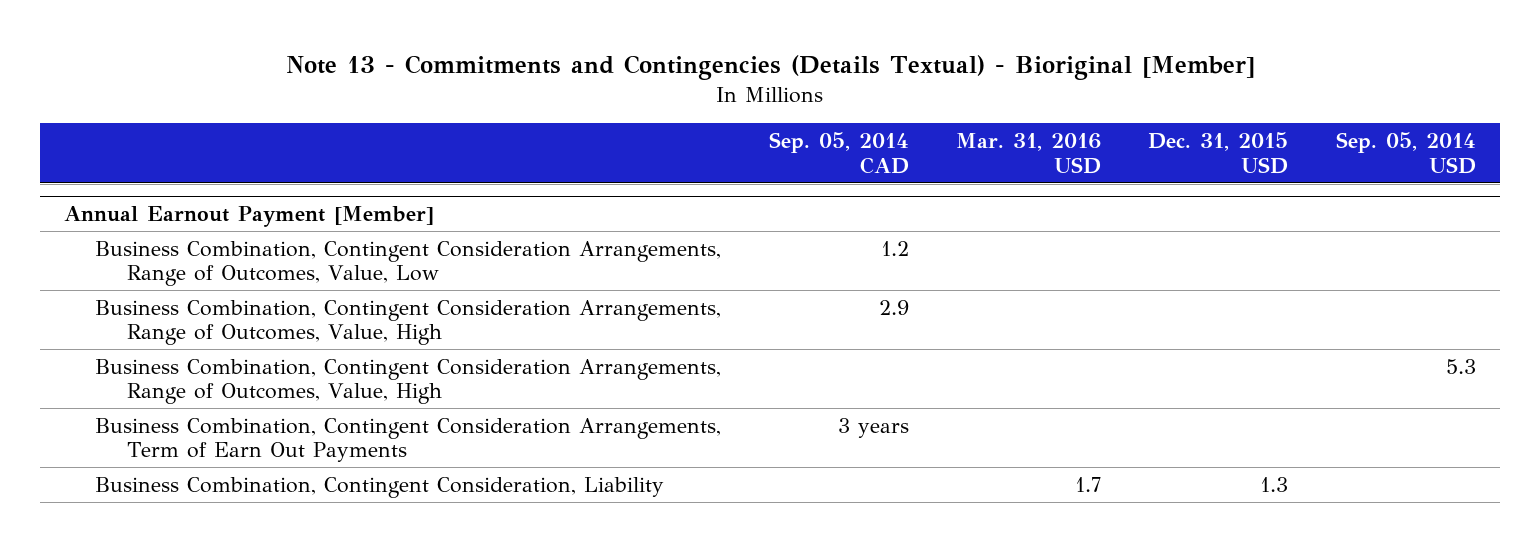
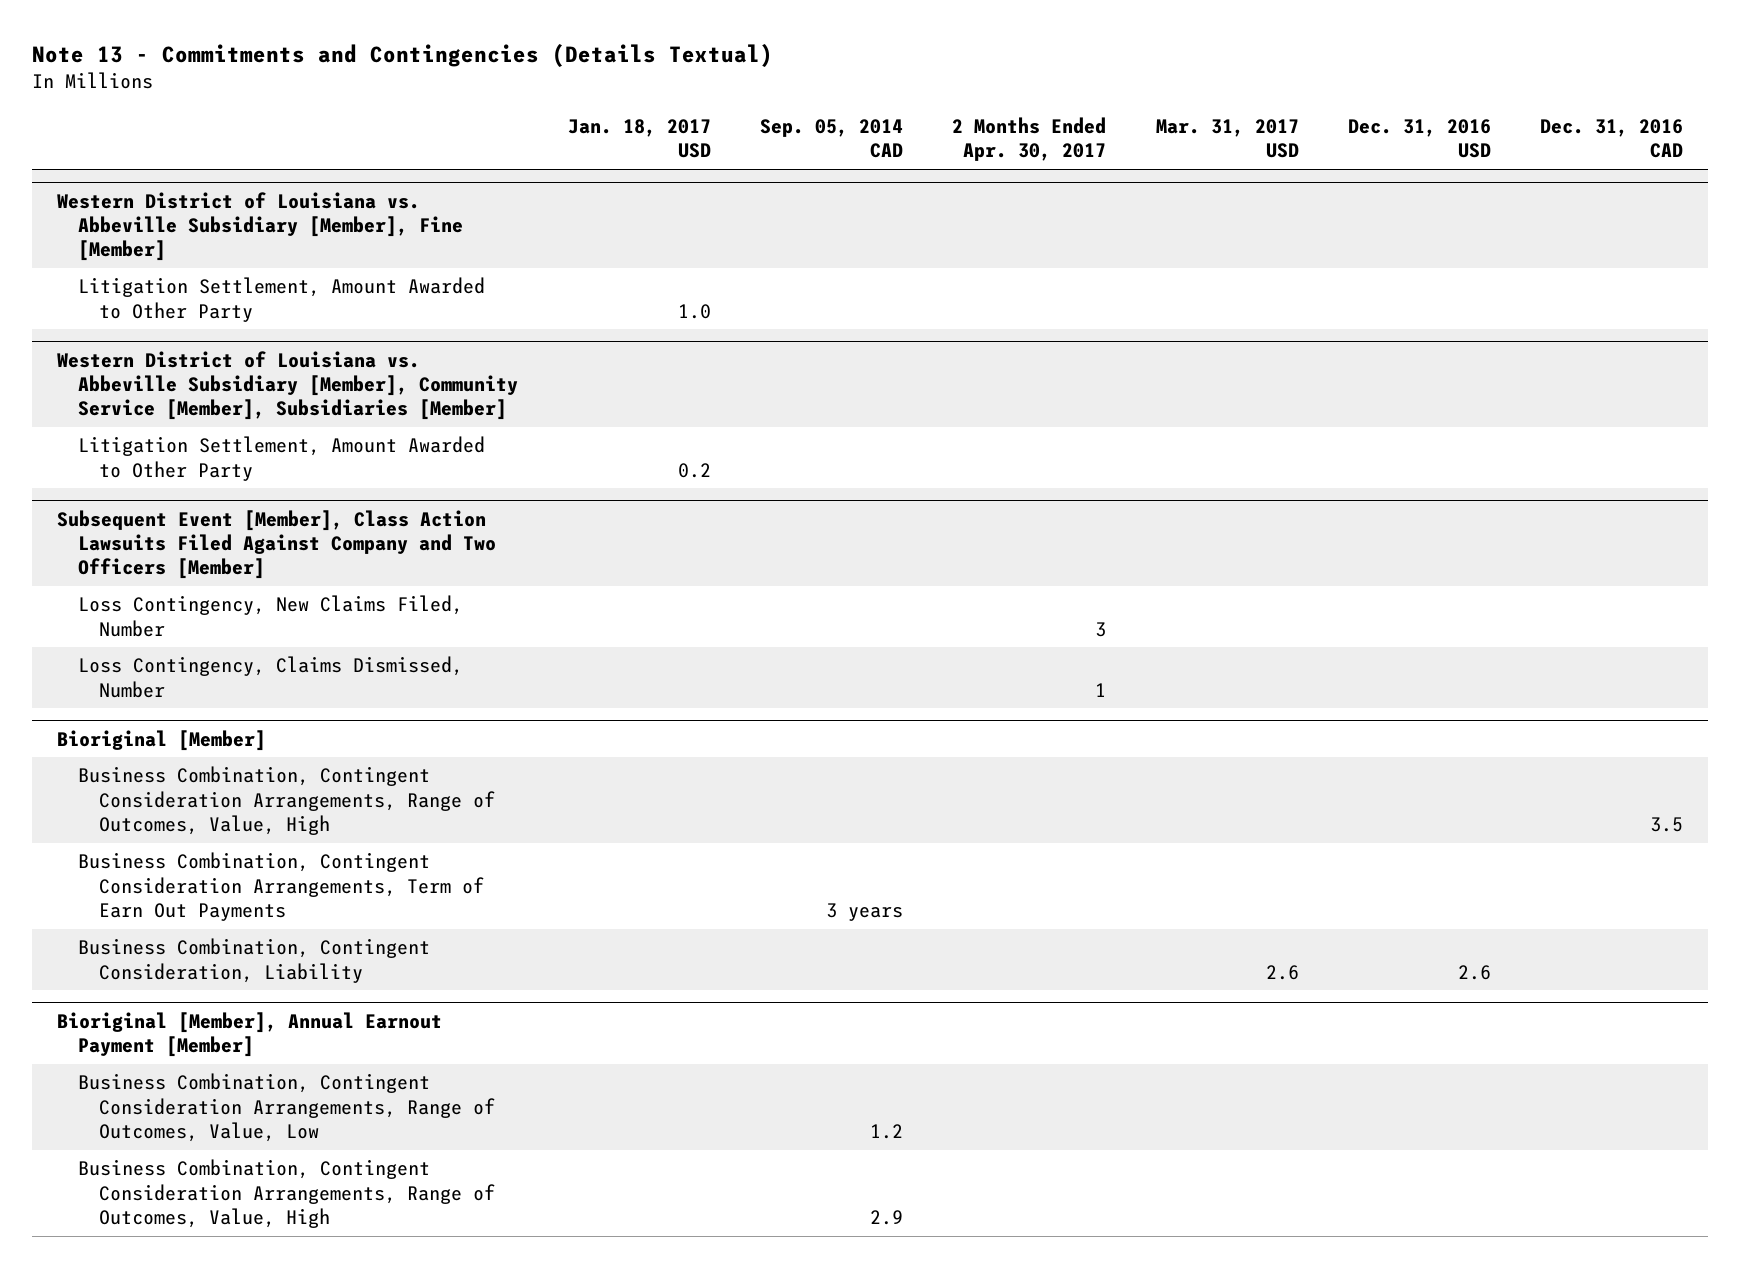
[285,54,1255,80] Note 13 - Commitments and Contingencies (Details Textual) - Bioriginal [Member] -> [32,44,774,68] Note 13 - Commitments and Contingencies (Details Textual)
[955,132,1101,174] Mar. 31, 2016 USD -> none
[1148,131,1289,174] Dec. 31, 2015 USD -> none
[1335,131,1476,174] Sep. 05, 2014 USD -> none
none -> [567,119,711,159] Jan. 18, 2017 USD
none -> [952,117,1107,162] 2 Months Ended Apr. 30, 2017
none -> [1155,119,1299,159] Mar. 31, 2017 USD
none -> [1348,119,1492,159] Dec. 31, 2016 USD
none -> [1540,119,1684,159] Dec. 31, 2016 CAD
[95,240,722,287] Business Combination, Contingent Consideration Arrangements, Range of Outcomes, Value, Low -> none
[95,299,722,346] Business Combination, Contingent Consideration Arrangements, Range of Outcomes, Value, High -> none
none -> [56,191,464,262] Western District of Louisiana vs. Abbeville Subsidiary [Member], Fine [Member]
none -> [78,277,486,322] Litigation Settlement, Amount Awarded to Other Party
none -> [56,350,519,421] Western District of Louisiana vs. Abbeville Subsidiary [Member], Community Service [Member], Subsidiaries [Member]
none -> [78,436,486,481] Litigation Settlement, Amount Awarded to Other Party
none -> [56,509,497,580] Subsequent Event [Member], Class Action Lawsuits Filed Against Company and Two Officers [Member]
none -> [78,595,464,637] Loss Contingency, New Claims Filed, Number
none -> [78,656,464,698] Loss Contingency, Claims Dismissed, Number
[63,206,434,228] Annual Earnout Payment [Member] -> [56,729,266,751] Bioriginal [Member]
none -> [56,1011,442,1057] Bioriginal [Member], Annual Earnout Payment [Member]
none -> [78,1073,496,1142] Business Combination, Contingent Consideration Arrangements, Range of Outcomes, Value, Low
none -> [78,1159,496,1228] Business Combination, Contingent Consideration Arrangements, Range of Outcomes, Value, High

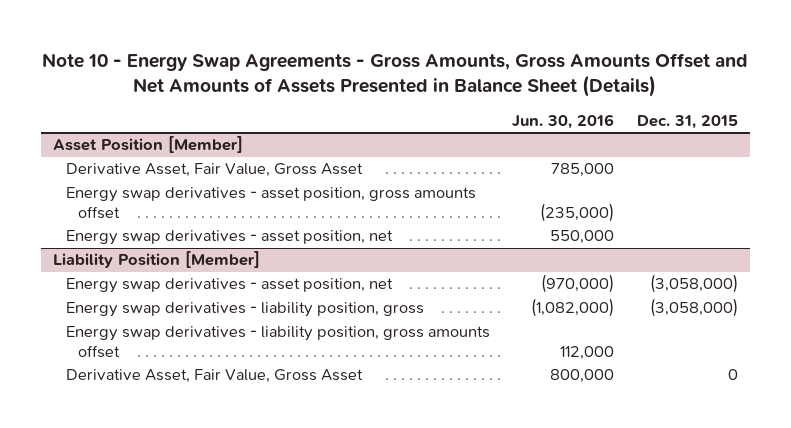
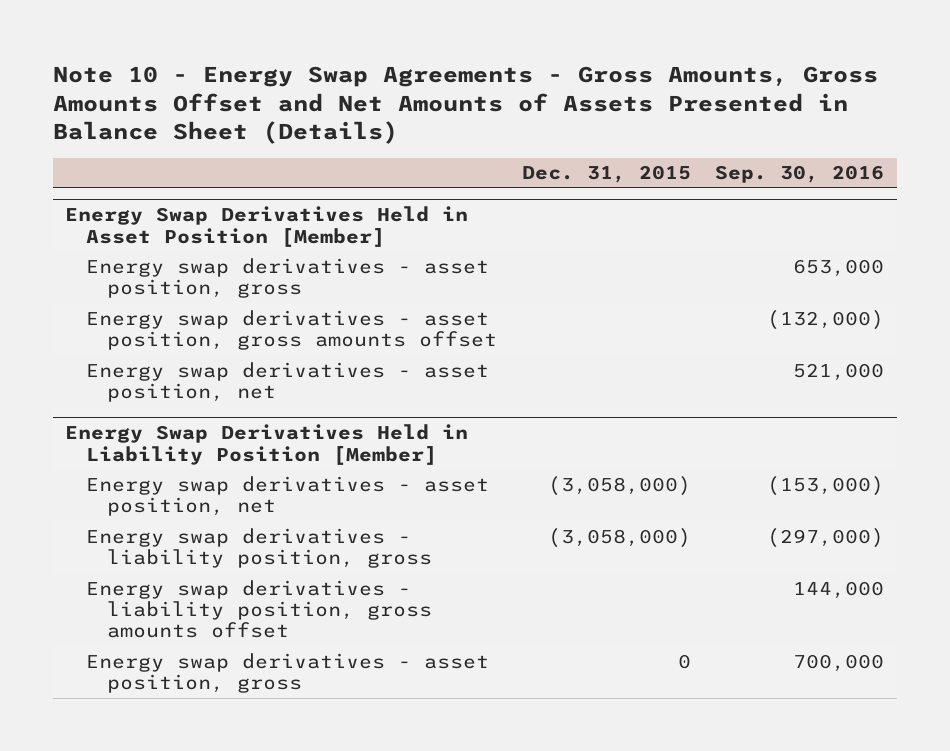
[512,113,615,129] Jun. 30, 2016 -> none
none -> [715,165,885,184] Sep. 30, 2016
[52,136,243,154] Asset Position [Member] -> none
[65,163,363,178] Derivative Asset, Fair Value, Gross Asset -> none
[65,187,476,220] Energy swap derivatives - asset position, gross amounts offset -> none
[65,230,393,246] Energy swap derivatives - asset position, net -> none
none -> [65,206,469,247] Energy Swap Derivatives Held in Asset Position [Member]
none -> [86,257,490,298] Energy swap derivatives - asset position, gross
none -> [86,309,498,350] Energy swap derivatives - asset position, gross amounts offset
none -> [86,361,490,402] Energy swap derivatives - asset position, net
[52,251,260,269] Liability Position [Member] -> [65,424,469,465] Energy Swap Derivatives Held in Liability Position [Member]
[65,369,363,384] Derivative Asset, Fair Value, Gross Asset -> [86,652,490,693] Energy swap derivatives - asset position, gross

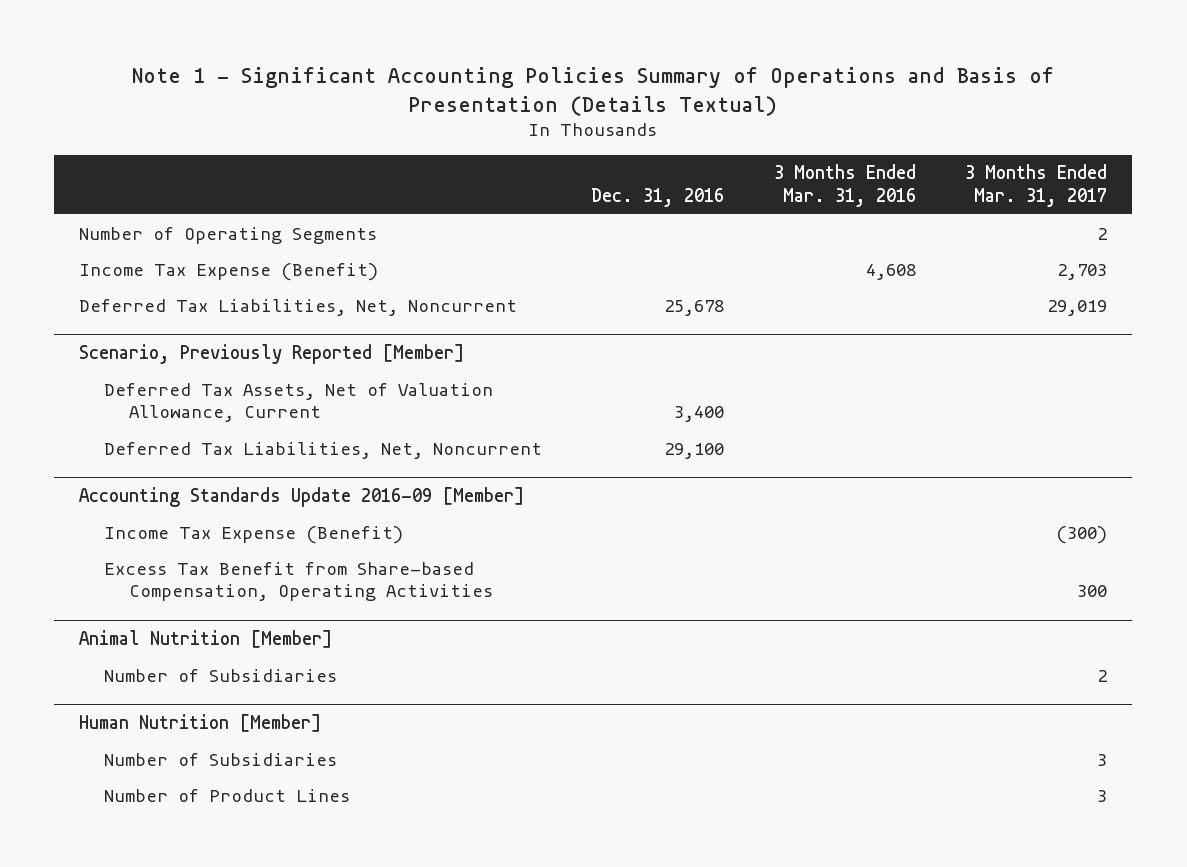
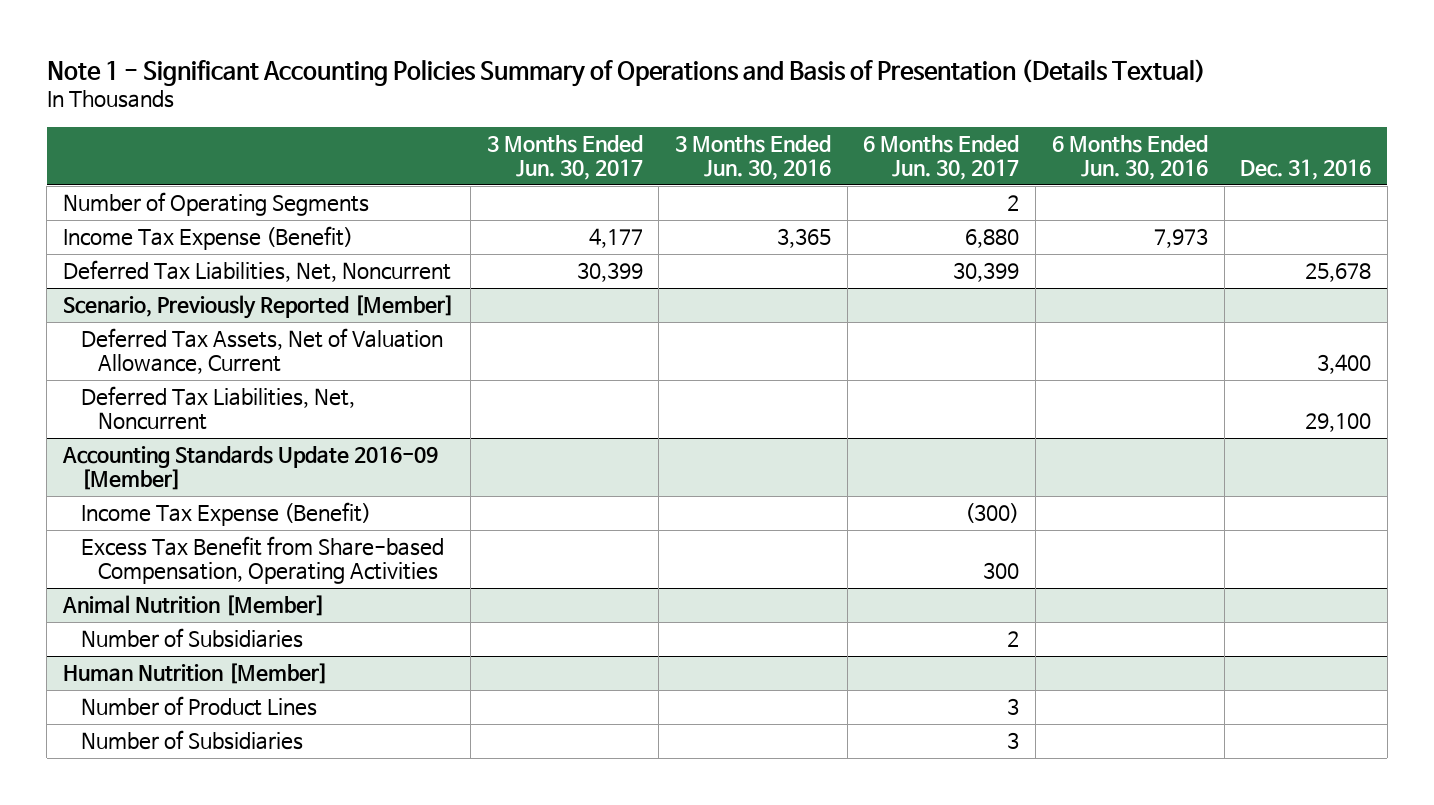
[773,164,916,208] 3 Months Ended Mar. 31, 2016 -> none
[965,164,1108,208] 3 Months Ended Mar. 31, 2017 -> none
none -> [486,135,643,181] 3 Months Ended Jun. 30, 2017
none -> [674,135,831,181] 3 Months Ended Jun. 30, 2016
none -> [863,135,1020,181] 6 Months Ended Jun. 30, 2017
none -> [1051,135,1208,181] 6 Months Ended Jun. 30, 2016
[103,752,337,766] Number of Subsidiaries -> [80,730,303,751] Number of Subsidiaries

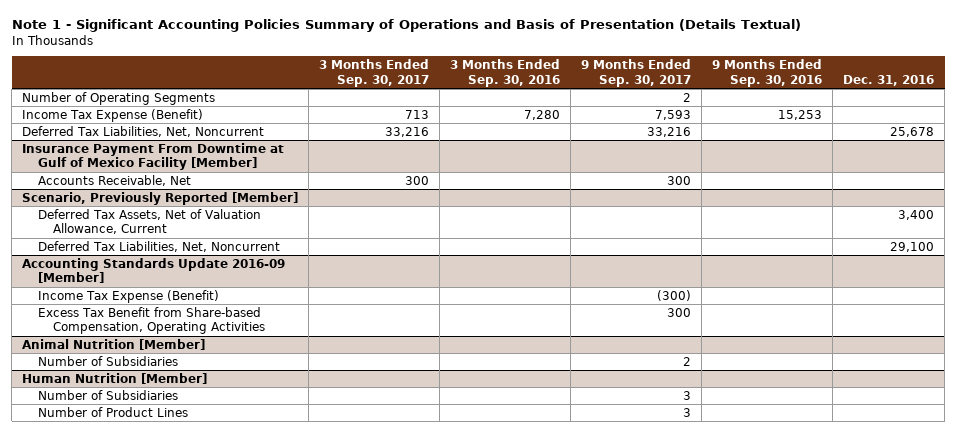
[486,135,643,181] 3 Months Ended Jun. 30, 2017 -> none
[674,135,831,181] 3 Months Ended Jun. 30, 2016 -> none
[863,135,1020,181] 6 Months Ended Jun. 30, 2017 -> none
[1051,135,1208,181] 6 Months Ended Jun. 30, 2016 -> none
none -> [319,59,430,87] 3 Months Ended Sep. 30, 2017
none -> [450,59,561,87] 3 Months Ended Sep. 30, 2016
none -> [581,59,692,87] 9 Months Ended Sep. 30, 2017
none -> [712,59,823,87] 9 Months Ended Sep. 30, 2016
none -> [22,142,285,171] Insurance Payment From Downtime at Gulf of Mexico Facility [Member]
none -> [37,174,191,186] Accounts Receivable, Net
[80,696,317,717] Number of Product Lines -> [37,406,188,417] Number of Product Lines

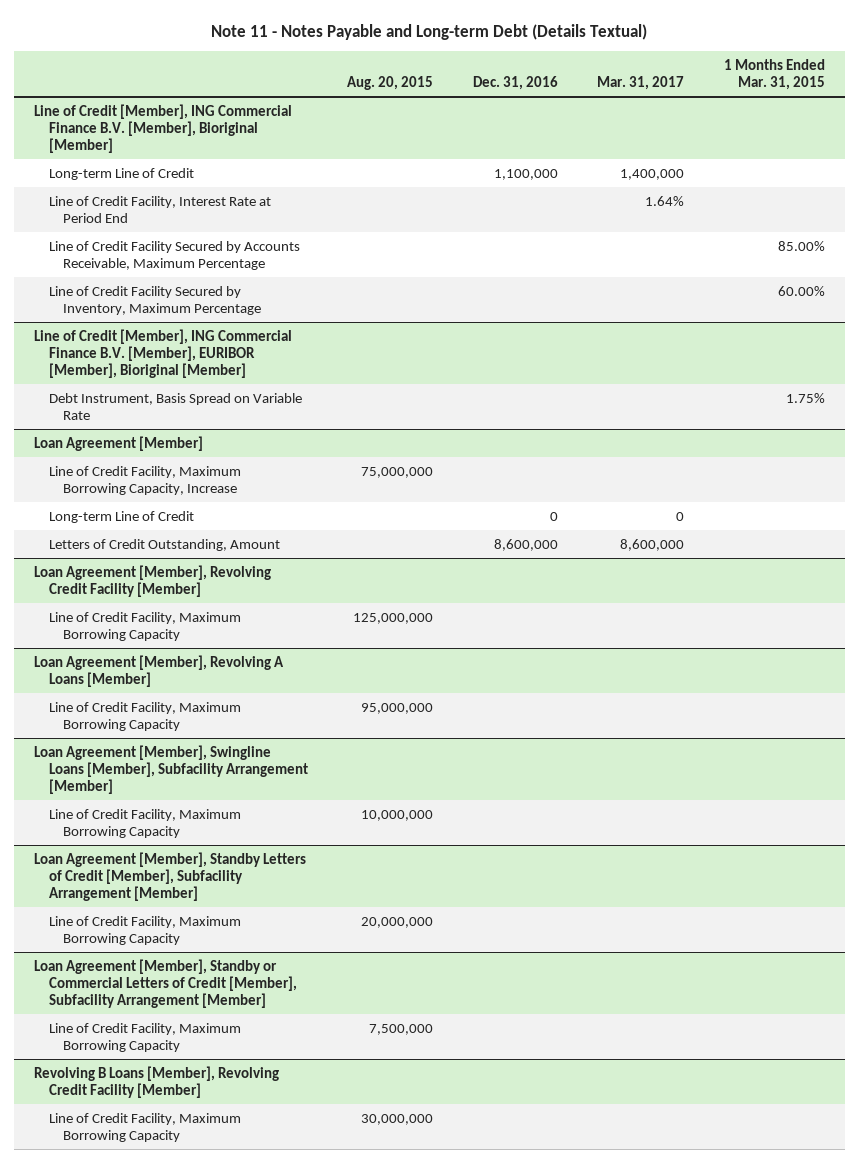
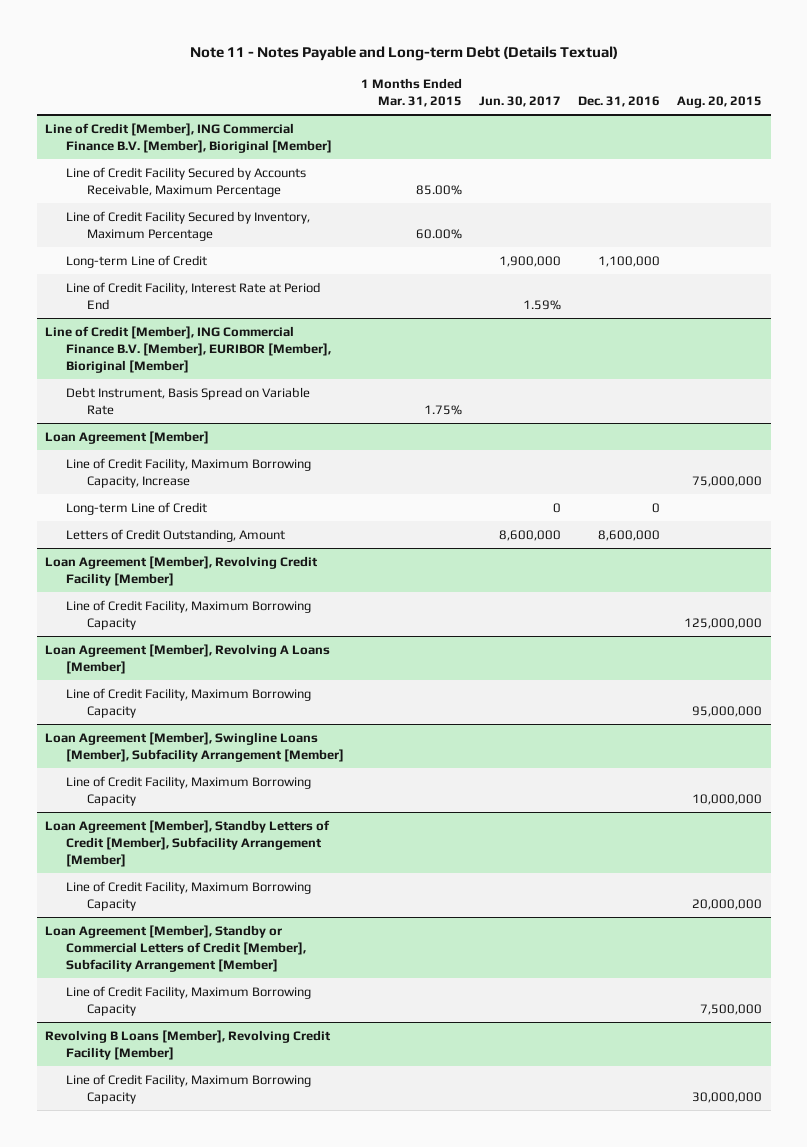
[597,76,685,91] Mar. 31, 2017 -> none
none -> [479,95,562,107] Jun. 30, 2017
[48,167,194,180] Long-term Line of Credit -> [65,254,207,268] Long-term Line of Credit
[48,195,271,223] Line of Credit Facility, Interest Rate at Period End -> [65,281,320,310] Line of Credit Facility, Interest Rate at Period End

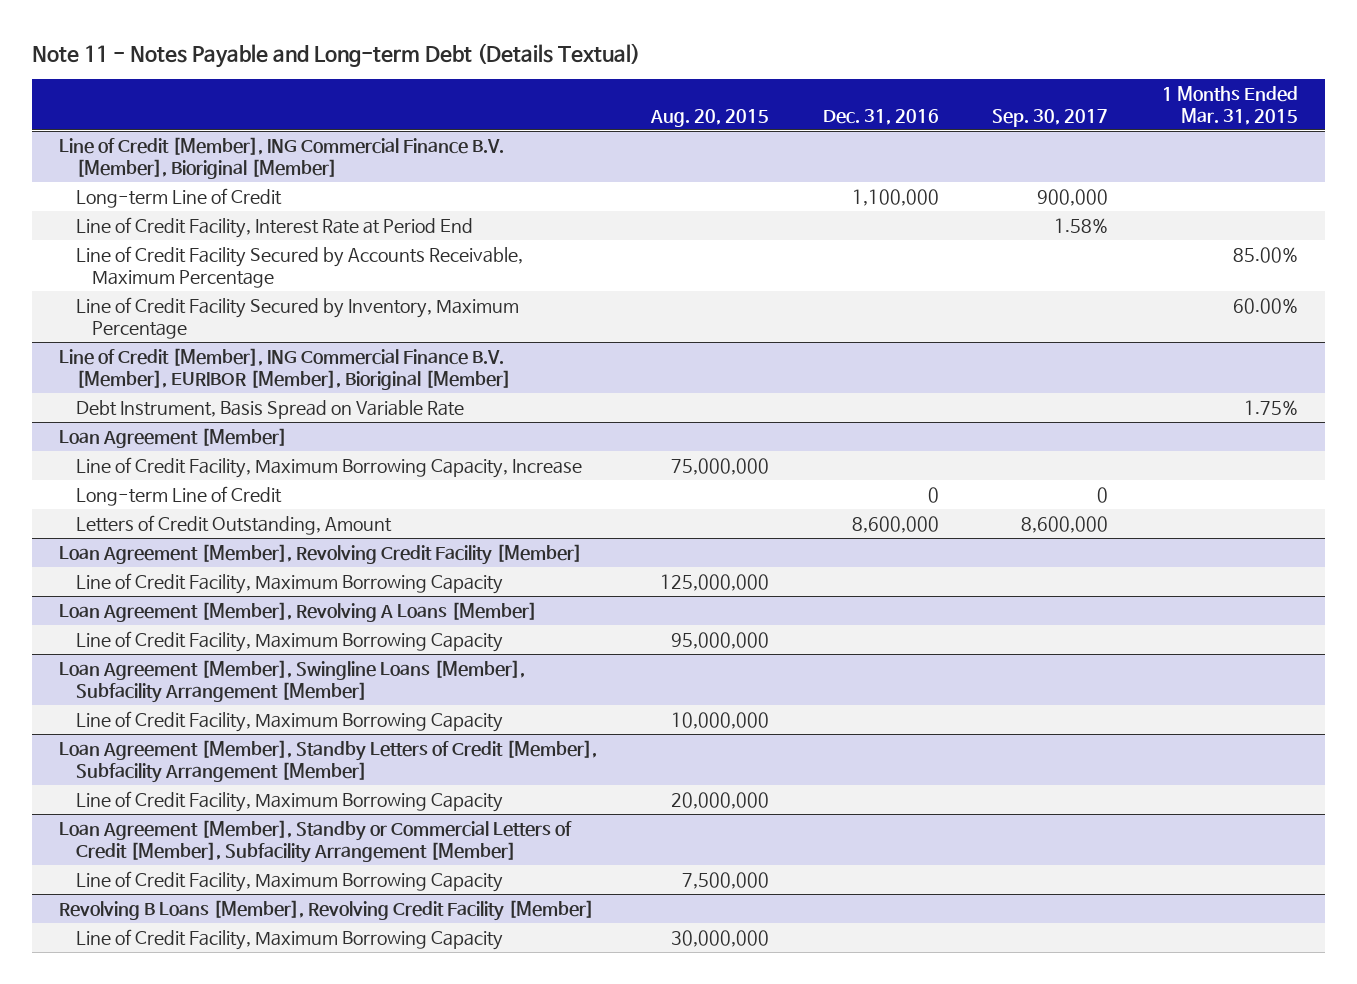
[479,95,562,107] Jun. 30, 2017 -> none
none -> [992,108,1109,127] Sep. 30, 2017
[65,166,306,197] Line of Credit Facility Secured by Accounts Receivable, Maximum Percentage -> [75,246,523,288] Line of Credit Facility Secured by Accounts Receivable, Maximum Percentage
[65,210,310,241] Line of Credit Facility Secured by Inventory, Maximum Percentage -> [75,297,519,339] Line of Credit Facility Secured by Inventory, Maximum Percentage

